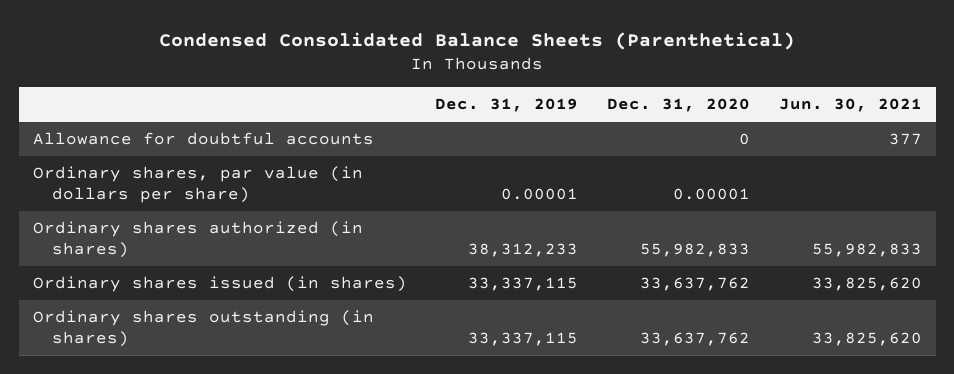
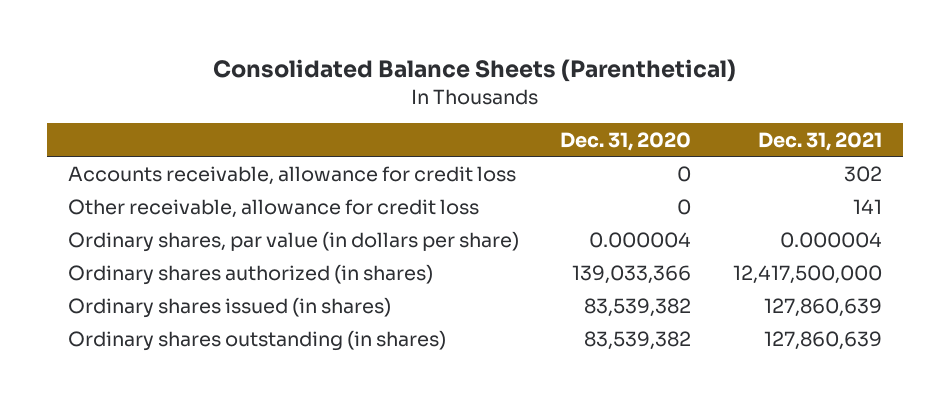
[159,31,796,50] Condensed Consolidated Balance Sheets (Parenthetical) -> [212,59,736,83] Consolidated Balance Sheets (Parenthetical)
[435,98,579,113] Dec. 31, 2019 -> none
[778,98,922,113] Jun. 30, 2021 -> none
none -> [757,131,882,151] Dec. 31, 2021
[32,132,374,146] Allowance for doubtful accounts -> [67,165,516,185] Accounts receivable, allowance for credit loss
none -> [67,198,479,218] Other receivable, allowance for credit loss
[672,188,750,201] 0.00001 -> [589,231,692,248] 0.000004
[639,243,750,258] 55,982,833 -> [572,264,692,284] 139,033,366
[639,277,750,292] 33,637,762 -> [584,297,692,317] 83,539,382
[639,332,750,347] 33,637,762 -> [584,330,692,350] 83,539,382

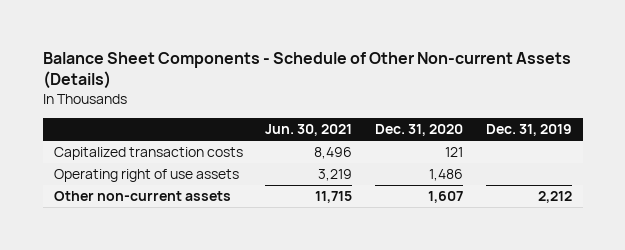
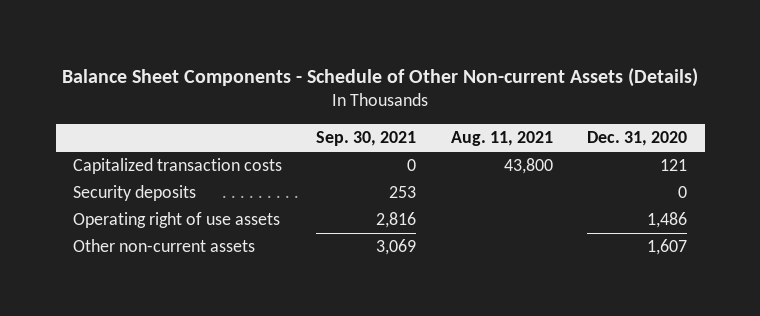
[265,124,353,137] Jun. 30, 2021 -> none
[485,124,572,137] Dec. 31, 2019 -> none
none -> [316,131,417,147] Sep. 30, 2021
none -> [450,131,553,147] Aug. 11, 2021
none -> [72,185,196,202] Security deposits

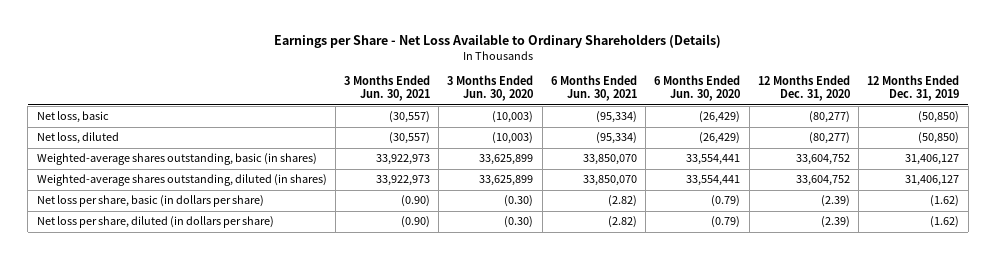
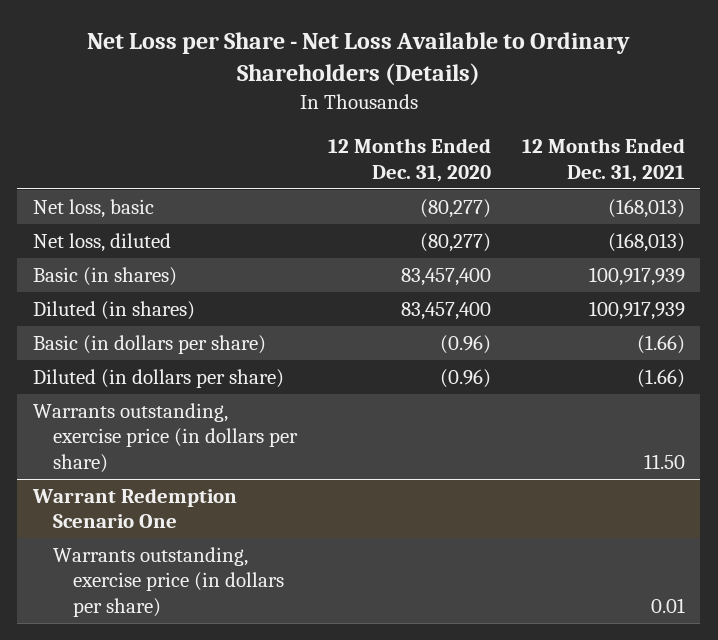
[273,33,721,48] Earnings per Share - Net Loss Available to Ordinary Shareholders (Details) -> [86,32,630,86] Net Loss per Share - Net Loss Available to Ordinary Shareholders (Details)
[343,75,430,102] 3 Months Ended Jun. 30, 2021 -> none
[447,75,534,102] 3 Months Ended Jun. 30, 2020 -> none
[550,75,637,102] 6 Months Ended Jun. 30, 2021 -> none
[654,75,741,102] 6 Months Ended Jun. 30, 2020 -> none
[867,75,960,102] 12 Months Ended Dec. 31, 2019 -> none
none -> [521,138,685,182] 12 Months Ended Dec. 31, 2021
[36,153,317,166] Weighted-average shares outstanding, basic (in shares) -> [32,266,177,286] Basic (in shares)
[795,154,850,166] 33,604,752 -> [400,267,491,286] 83,457,400
[36,174,327,187] Weighted-average shares outstanding, diluted (in shares) -> [32,300,195,320] Diluted (in shares)
[795,175,850,187] 33,604,752 -> [400,301,491,320] 83,457,400
[36,195,264,208] Net loss per share, basic (in dollars per share) -> [32,334,266,354] Basic (in dollars per share)
[820,195,850,208] (2.39) -> [439,334,491,354] (0.96)
[36,216,274,229] Net loss per share, diluted (in dollars per share) -> [32,368,284,388] Diluted (in dollars per share)
[820,216,850,229] (2.39) -> [439,368,491,388] (0.96)
none -> [32,402,298,473] Warrants outstanding, exercise price (in dollars per share)
none -> [31,487,237,529] Warrant Redemption Scenario One
none -> [52,546,284,617] Warrants outstanding, exercise price (in dollars per share)

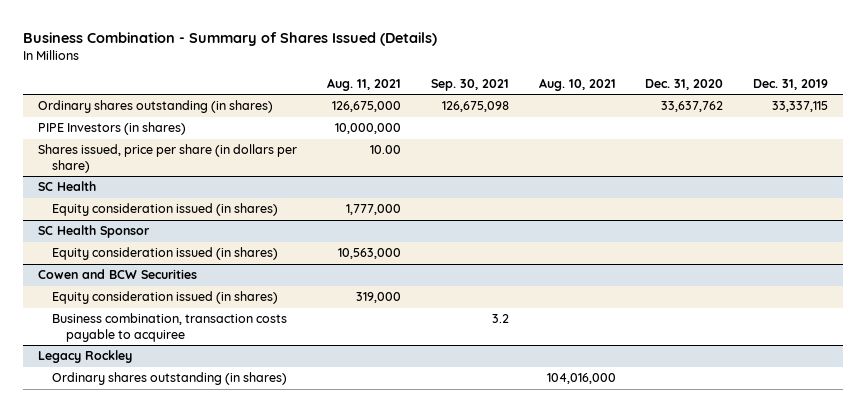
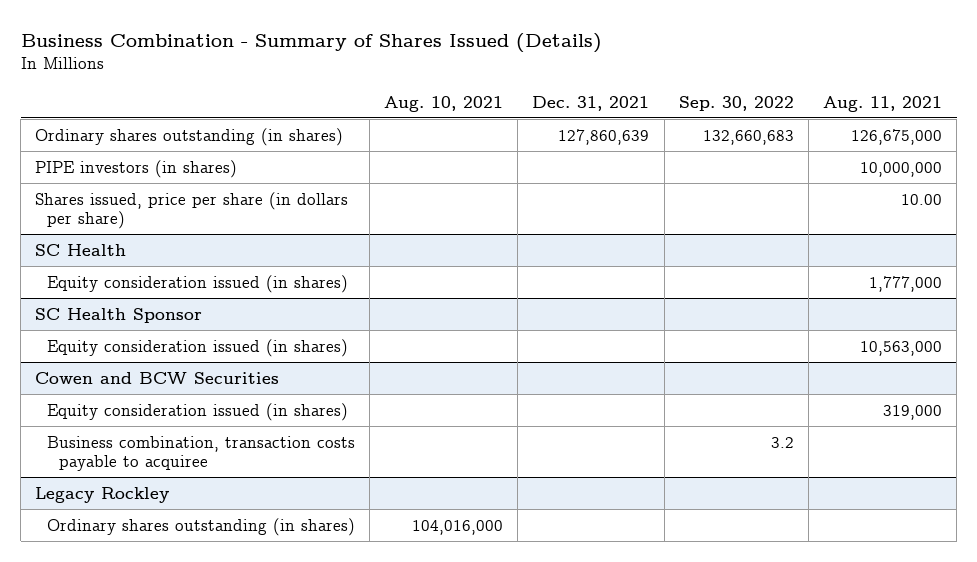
[430,79,509,92] Sep. 30, 2021 -> none
[645,79,724,91] Dec. 31, 2020 -> none
[753,79,829,91] Dec. 31, 2019 -> none
none -> [532,95,650,111] Dec. 31, 2021
none -> [678,95,794,111] Sep. 30, 2022
[38,122,187,136] PIPE Investors (in shares) -> [35,159,238,178] PIPE investors (in shares)

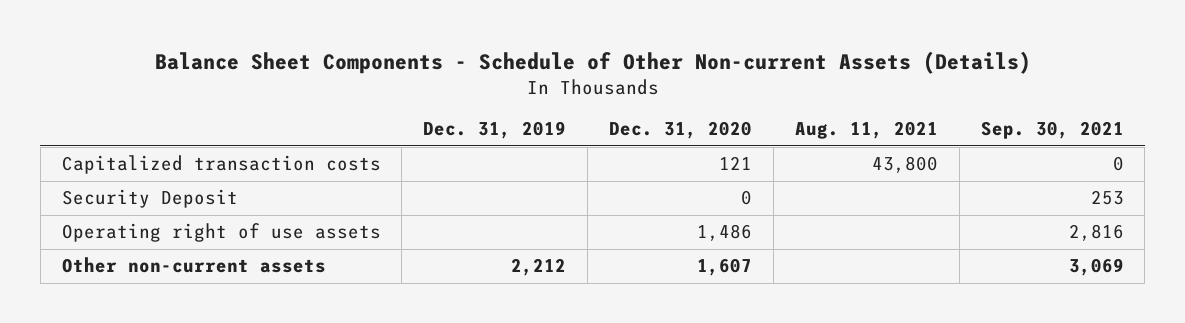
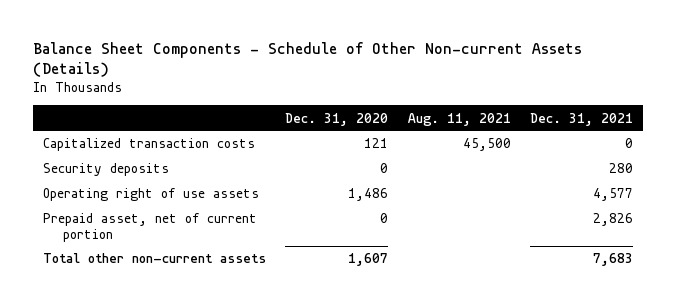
[423,121,567,140] Dec. 31, 2019 -> none
[980,121,1124,140] Sep. 30, 2021 -> none
none -> [530,112,634,126] Dec. 31, 2021
[871,156,938,174] 43,800 -> [462,138,511,152] 45,500
[61,189,238,209] Security Deposit -> [42,163,169,177] Security deposits
none -> [42,213,257,242] Prepaid asset, net of current portion
[61,257,326,274] Other non-current assets -> [42,253,266,264] Total other non-current assets

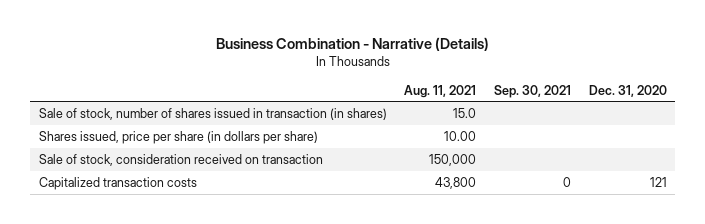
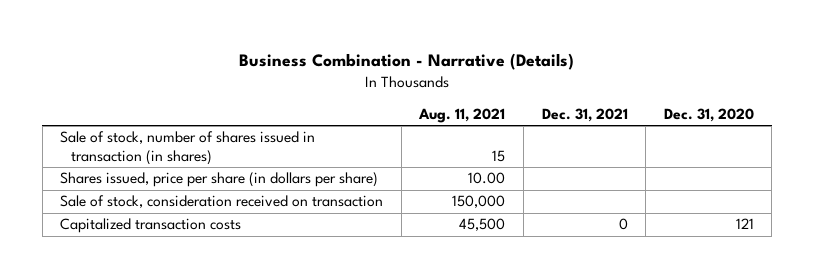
[493,84,571,98] Sep. 30, 2021 -> none
none -> [541,107,628,122] Dec. 31, 2021
[453,107,477,118] 15.0 -> [492,149,506,162] 15
[435,176,477,189] 43,800 -> [459,218,506,232] 45,500

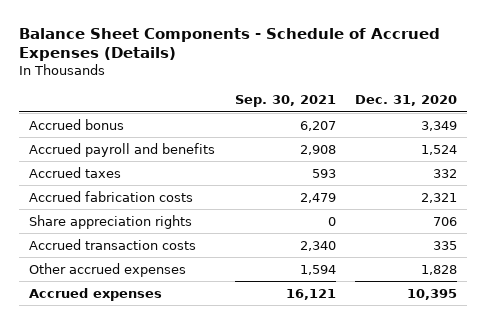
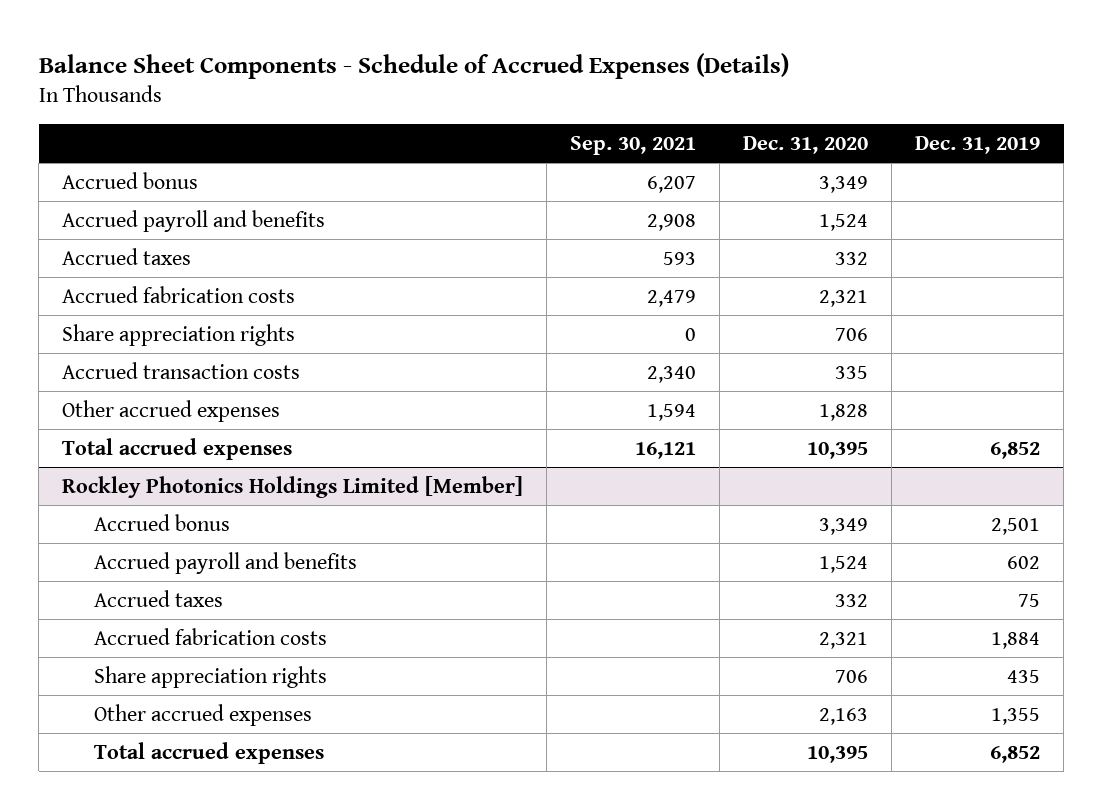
none -> [915,136,1041,155] Dec. 31, 2019
[29,287,163,301] Accrued expenses -> [62,437,293,460] Total accrued expenses
none -> [62,475,524,498] Rockley Photonics Holdings Limited [Member]
none -> [94,513,231,531] Accrued bonus
none -> [94,551,358,574] Accrued payroll and benefits
none -> [94,589,224,607] Accrued taxes
none -> [94,627,328,645] Accrued fabrication costs
none -> [94,665,328,688] Share appreciation rights
none -> [94,703,313,726] Other accrued expenses
none -> [94,741,325,764] Total accrued expenses

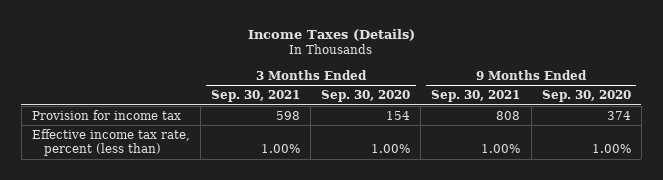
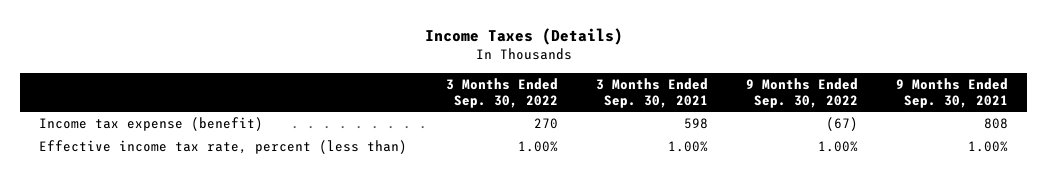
[321,90,411,103] Sep. 30, 2020 -> none
[541,90,631,103] Sep. 30, 2020 -> none
none -> [445,77,558,108] 3 Months Ended Sep. 30, 2022
none -> [745,77,858,108] 9 Months Ended Sep. 30, 2022
[31,109,181,120] Provision for income tax -> [39,116,264,131] Income tax expense (benefit)

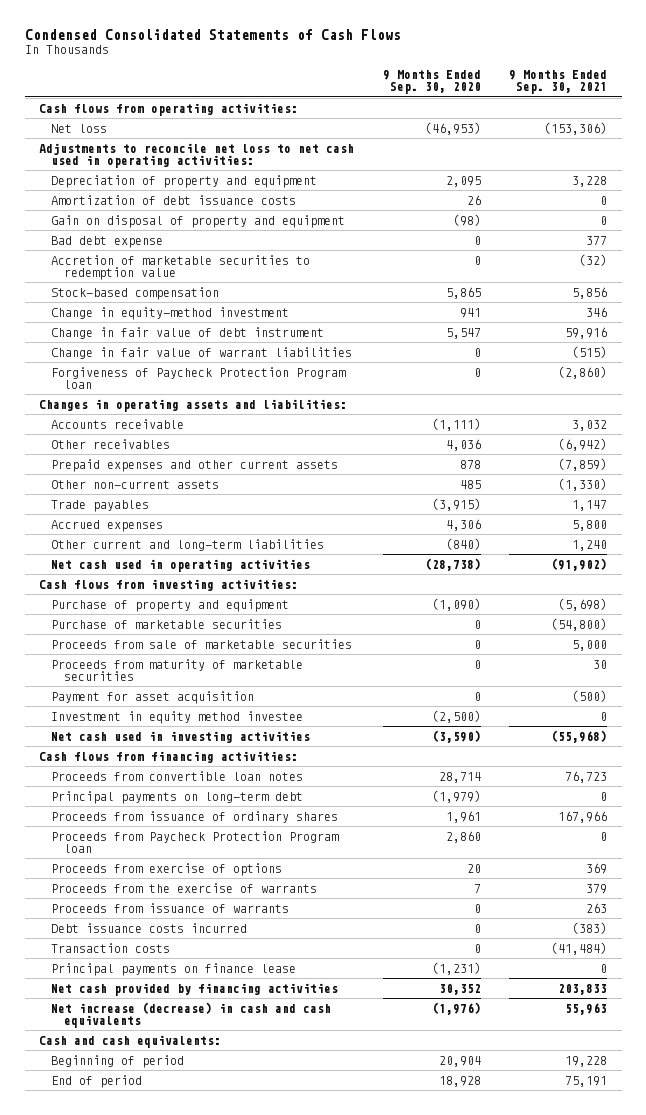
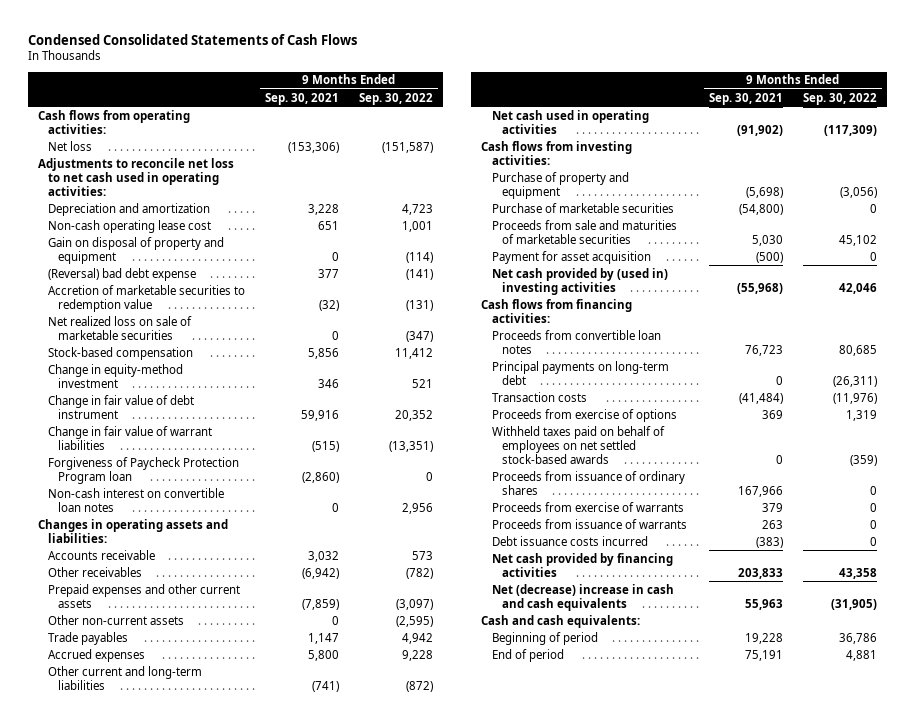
[382,70,481,95] 9 Months Ended Sep. 30, 2020 -> none
none -> [359,92,434,105] Sep. 30, 2022
[51,194,297,205] Amortization of debt issuance costs -> none
[51,174,318,188] Depreciation of property and equipment -> [47,202,210,216] Depreciation and amortization
none -> [47,219,211,233] Non-cash operating lease cost
[51,235,164,248] Bad debt expense -> [47,267,196,281] (Reversal) bad debt expense
none -> [47,315,192,340] Net realized loss on sale of marketable securities
none -> [47,487,224,512] Non-cash interest on convertible loan notes
[558,477,608,491] (1,330) -> [331,615,339,625] 0
[572,539,608,551] 1,240 -> [311,680,339,692] (741)
[51,658,304,682] Proceeds from maturity of marketable securities -> none
[51,638,353,649] Proceeds from sale of marketable securities -> [491,219,677,244] Proceeds from sale and maturities of marketable securities
[572,639,608,651] 5,000 -> [751,234,783,246] 5,030
[51,710,304,724] Investment in equity method investee -> none
[51,730,311,743] Net cash used in investing activities -> [491,267,668,295] Net cash provided by (used in) investing activities
[51,830,340,854] Proceeds from Paycheck Protection Program loan -> none
[51,942,171,953] Transaction costs -> [491,391,587,402] Transaction costs
none -> [491,425,665,464] Withheld taxes paid on behalf of employees on net settled stock-based awards
[51,810,339,823] Proceeds from issuance of ordinary shares -> [491,470,685,495] Proceeds from issuance of ordinary shares
[51,882,318,893] Proceeds from the exercise of warrants -> [491,501,684,512] Proceeds from exercise of warrants
[51,962,297,976] Principal payments on finance lease -> none
[51,1001,332,1029] Net increase (decrease) in cash and cash equivalents -> [491,583,674,611] Net (decrease) increase in cash and cash equivalents

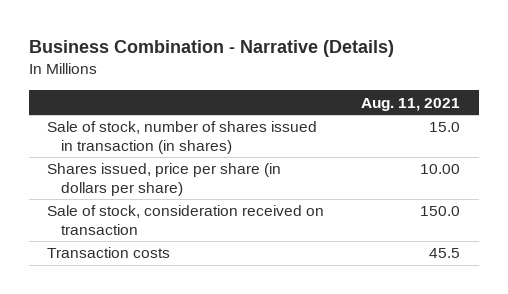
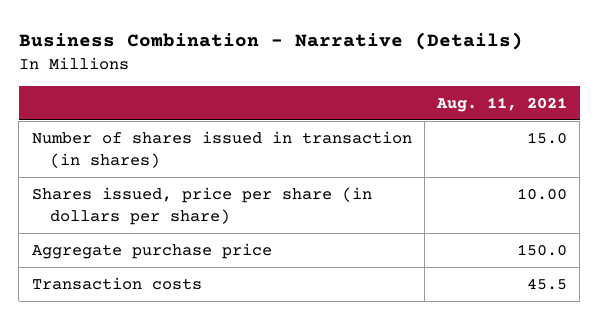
[47,121,318,154] Sale of stock, number of shares issued in transaction (in shares) -> [31,130,412,168] Number of shares issued in transaction (in shares)
[47,205,325,235] Sale of stock, consideration received on transaction -> [31,242,272,259] Aggregate purchase price

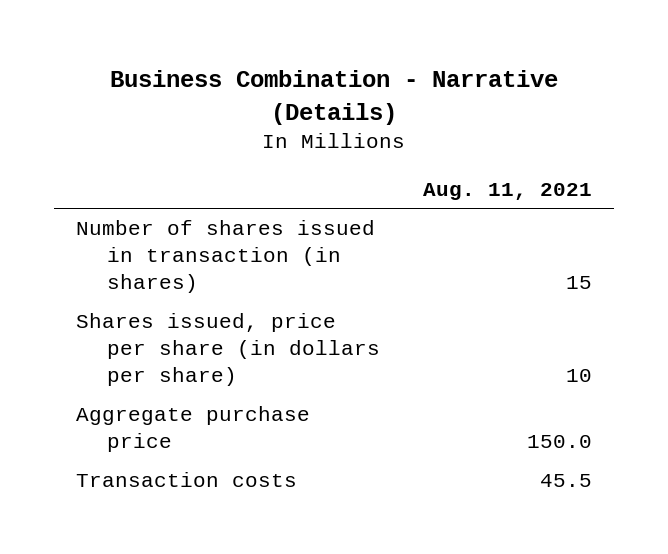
[527,131,568,144] 15.0 -> [566,276,593,290] 15
[517,187,568,200] 10.00 -> [566,369,593,383] 10

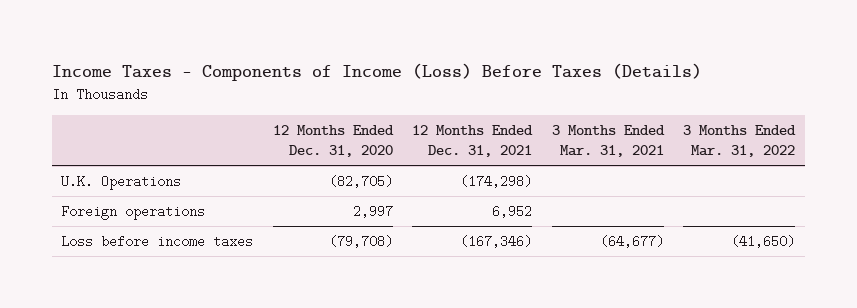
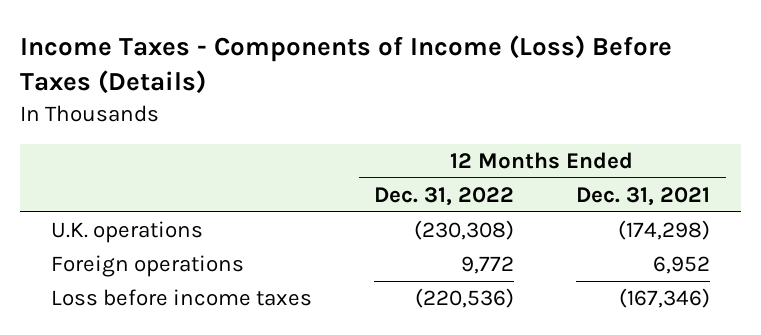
[272,124,394,158] 12 Months Ended Dec. 31, 2020 -> none
[551,124,665,158] 3 Months Ended Mar. 31, 2021 -> none
[683,124,797,158] 3 Months Ended Mar. 31, 2022 -> none
none -> [374,186,515,206] Dec. 31, 2022
[61,175,182,191] U.K. Operations -> [50,221,203,244] U.K. operations

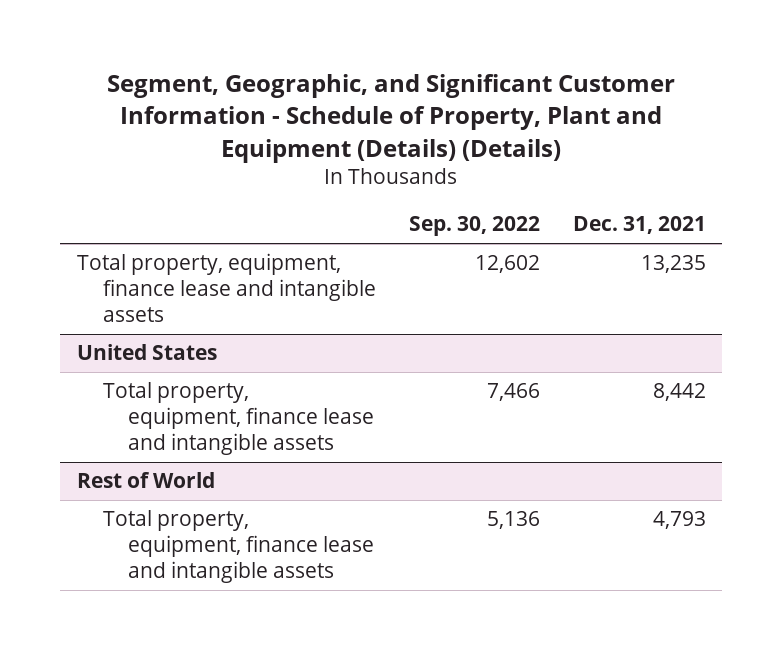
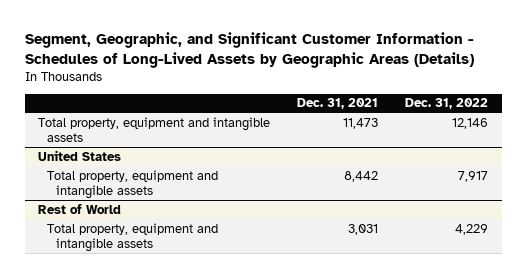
[107,74,676,163] Segment, Geographic, and Significant Customer Information - Schedule of Property, Plant and Equipment (Details) (Details) -> [24,32,474,68] Segment, Geographic, and Significant Customer Information - Schedules of Long-Lived Assets by Geographic Areas (Details)
[408,216,540,237] Sep. 30, 2022 -> none
none -> [405,98,489,110] Dec. 31, 2022
[76,253,376,323] Total property, equipment, finance lease and intangible assets -> [38,116,271,142] Total property, equipment and intangible assets
[640,255,706,274] 13,235 -> [343,117,379,129] 11,473
[102,382,375,456] Total property, equipment, finance lease and intangible assets -> [47,169,219,199] Total property, equipment and intangible assets
[102,510,375,584] Total property, equipment, finance lease and intangible assets -> [47,222,219,252] Total property, equipment and intangible assets
[652,511,706,530] 4,793 -> [348,223,379,235] 3,031

